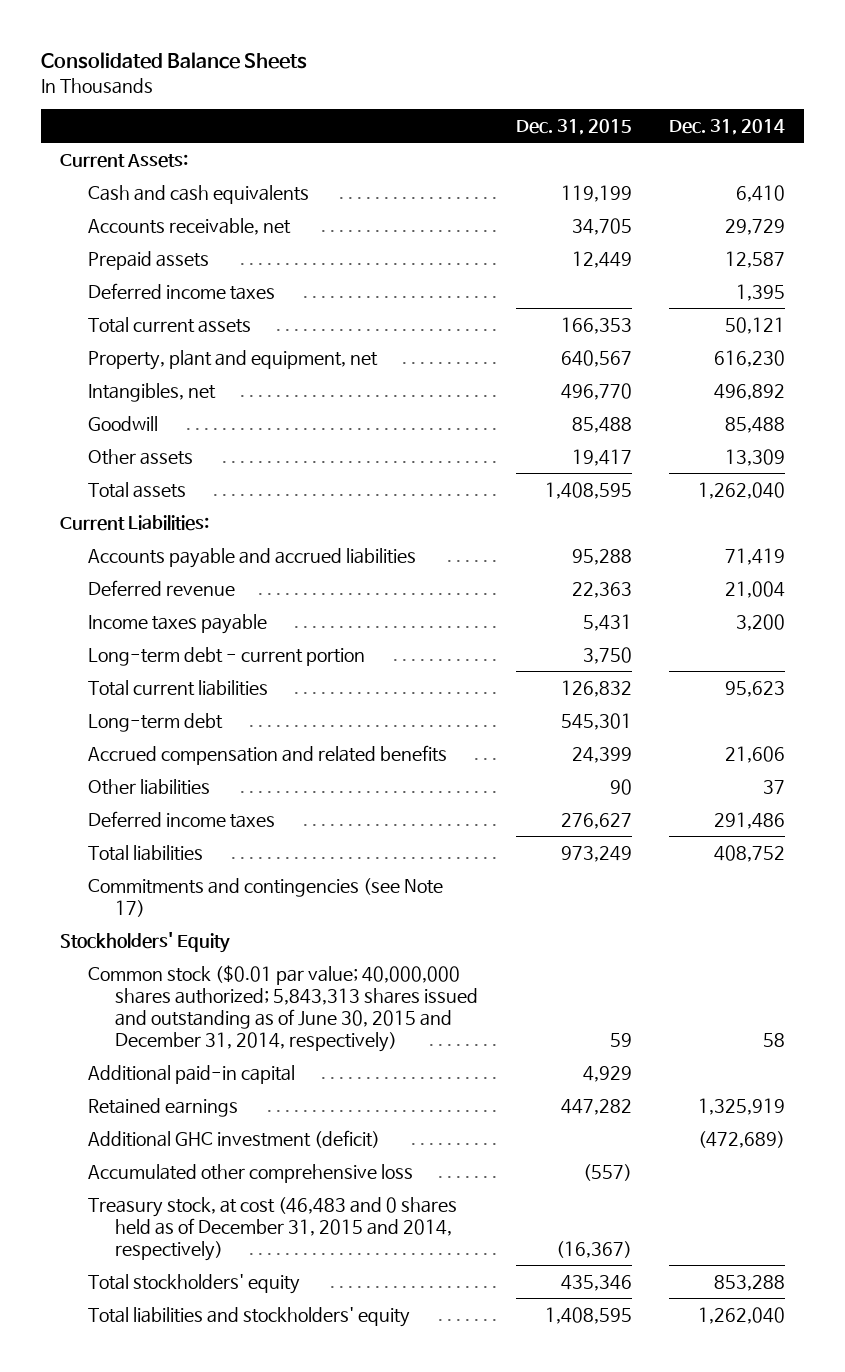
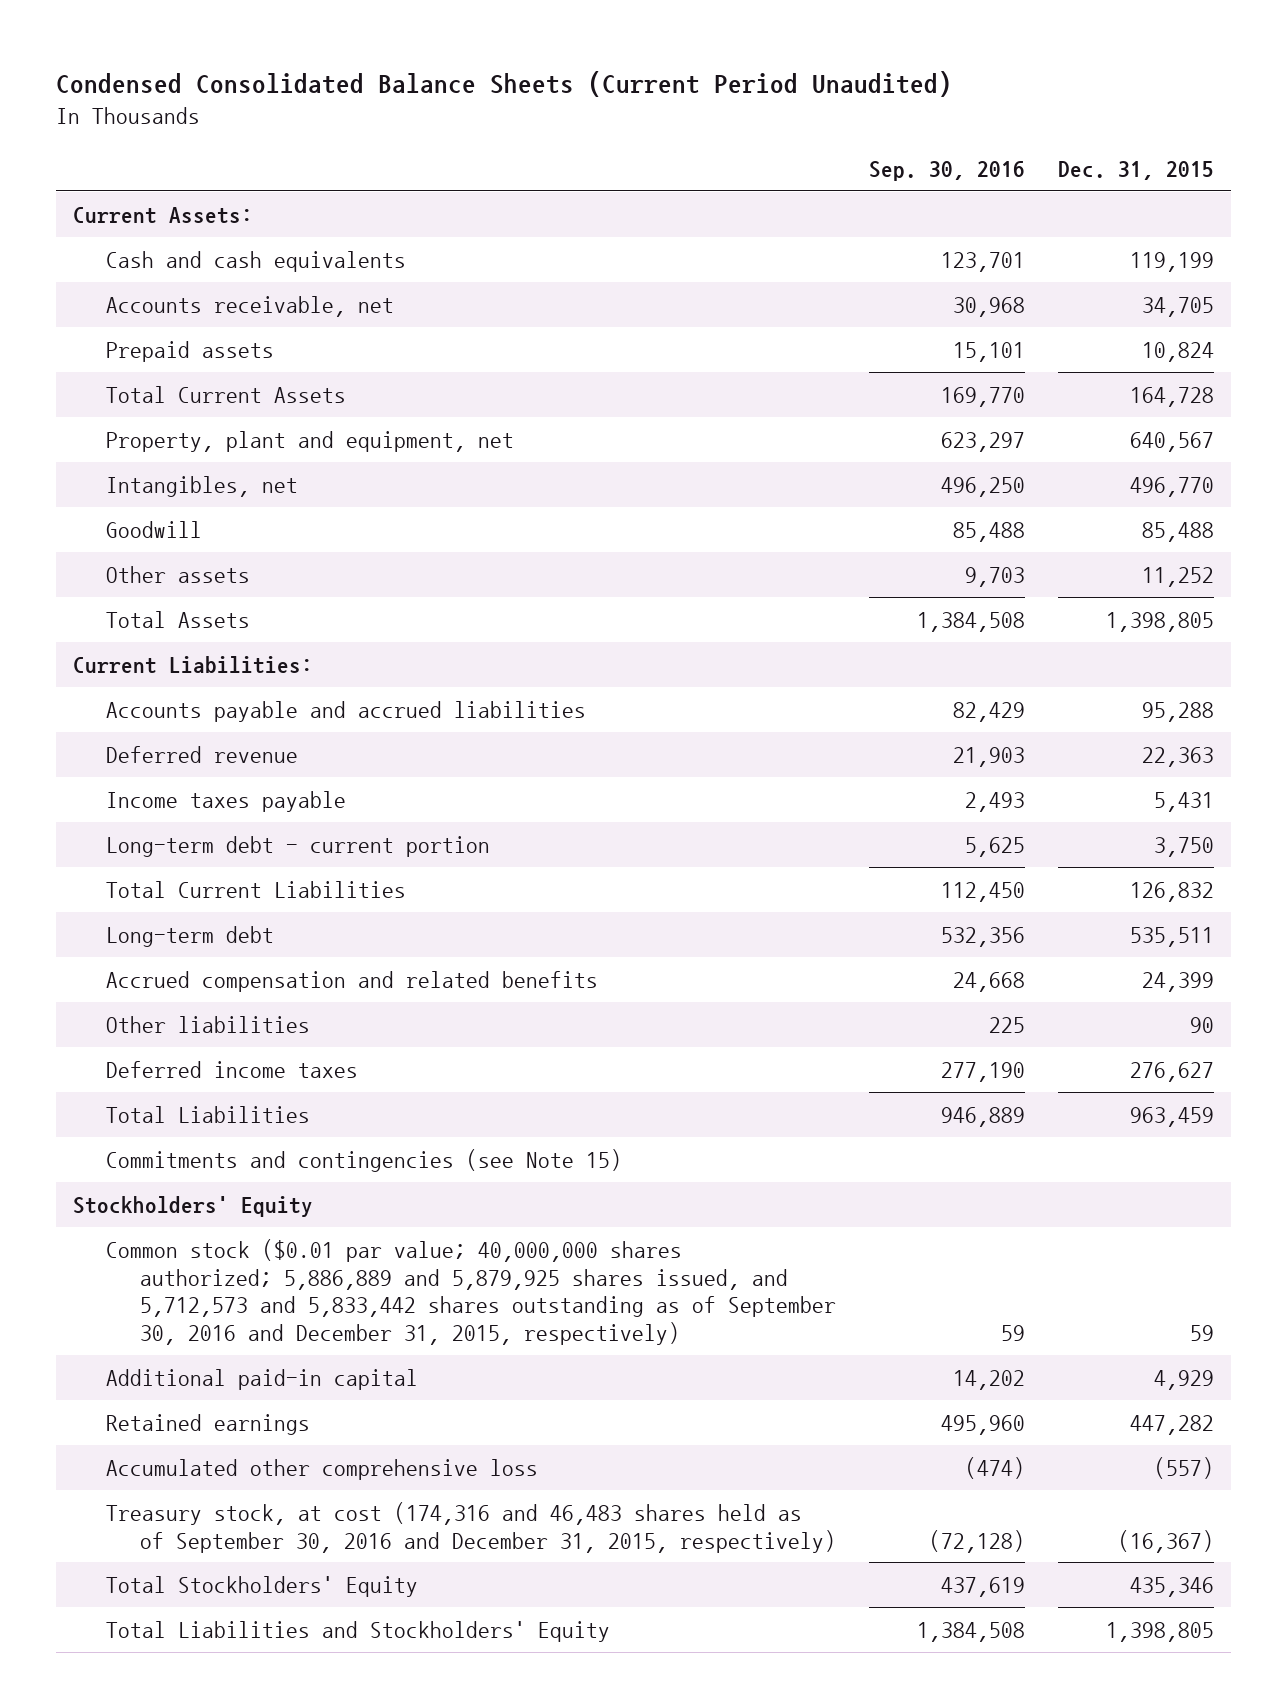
[41,52,308,70] Consolidated Balance Sheets -> [56,71,953,98] Condensed Consolidated Balance Sheets (Current Period Unaudited)
[669,119,786,136] Dec. 31, 2014 -> none
none -> [868,160,1025,181] Sep. 30, 2016
[87,282,275,300] Deferred income taxes -> none
[571,250,632,268] 12,449 -> [1142,341,1215,362] 10,824
[87,316,251,333] Total current assets -> [106,385,347,403] Total Current Assets
[560,316,632,334] 166,353 -> [1130,386,1215,407] 164,728
[571,448,632,466] 19,417 -> [1142,566,1215,587] 11,252
[87,481,186,498] Total assets -> [106,610,251,628] Total Assets
[544,481,632,499] 1,408,595 -> [1106,611,1215,632] 1,398,805
[87,679,268,696] Total current liabilities -> [106,880,407,898] Total Current Liabilities
[560,712,632,730] 545,301 -> [1130,926,1215,947] 535,511
[87,844,203,861] Total liabilities -> [106,1105,311,1123] Total Liabilities
[560,845,632,862] 973,249 -> [1130,1106,1215,1127] 963,459
[87,877,443,917] Commitments and contingencies (see Note 17) -> [106,1148,623,1172] Commitments and contingencies (see Note 15)
[87,964,479,1052] Common stock ($0.01 par value; 40,000,000 shares authorized; 5,843,313 shares issued and outstanding as of June 30, 2015 and December 31, 2014, respectively) -> [106,1238,836,1346] Common stock ($0.01 par value; 40,000,000 shares authorized; 5,886,889 and 5,879,925 shares issued, and 5,712,573 and 5,833,442 shares outstanding as of September 30, 2016 and December 31, 2015, respectively)
[87,1129,380,1148] Additional GHC investment (deficit) -> none
[87,1196,457,1261] Treasury stock, at cost (46,483 and 0 shares held as of December 31, 2015 and 2014, respectively) -> [106,1501,836,1553] Treasury stock, at cost (174,316 and 46,483 shares held as of September 30, 2016 and December 31, 2015, respectively)
[87,1273,300,1294] Total stockholders' equity -> [106,1575,419,1597] Total Stockholders' Equity
[87,1306,410,1327] Total liabilities and stockholders' equity -> [106,1620,611,1642] Total Liabilities and Stockholders' Equity
[544,1306,632,1324] 1,408,595 -> [1106,1621,1215,1642] 1,398,805

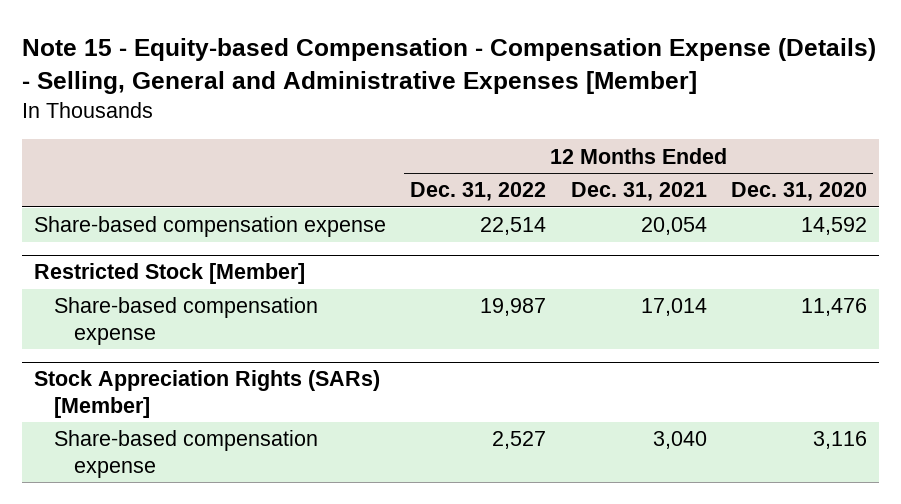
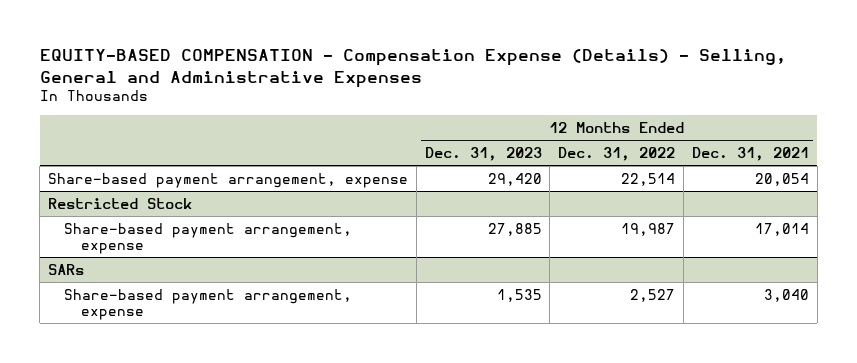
[22,37,877,94] Note 15 - Equity-based Compensation - Compensation Expense (Details) - Selling, General and Administrative Expenses [Member] -> [39,49,786,88] EQUITY-BASED COMPENSATION - Compensation Expense (Details) - Selling, General and Administrative Expenses
[730,182,867,202] Dec. 31, 2020 -> none
none -> [424,146,542,161] Dec. 31, 2023
[34,216,387,238] Share-based compensation expense -> [48,172,409,188] Share-based payment arrangement, expense
[34,263,306,285] Restricted Stock [Member] -> [48,197,193,209] Restricted Stock
[54,297,319,345] Share-based compensation expense -> [64,222,353,254] Share-based payment arrangement, expense
[34,370,381,418] Stock Appreciation Rights (SARs) [Member] -> [48,263,85,275] SARs
[54,430,319,478] Share-based compensation expense -> [64,288,353,320] Share-based payment arrangement, expense

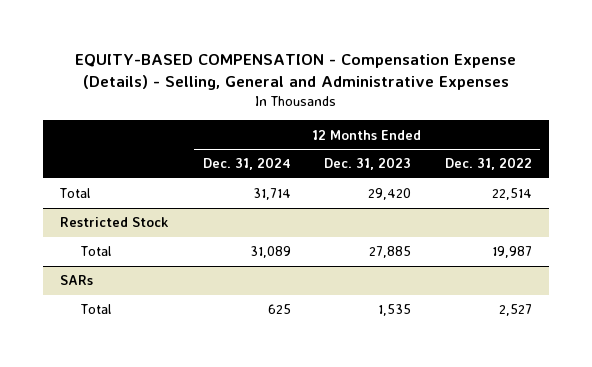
[691,146,809,161] Dec. 31, 2021 -> none
none -> [202,157,291,171] Dec. 31, 2024
[48,172,409,188] Share-based payment arrangement, expense -> [59,188,92,199] Total
[64,222,353,254] Share-based payment arrangement, expense -> [79,246,112,257] Total
[64,288,353,320] Share-based payment arrangement, expense -> [79,304,112,315] Total

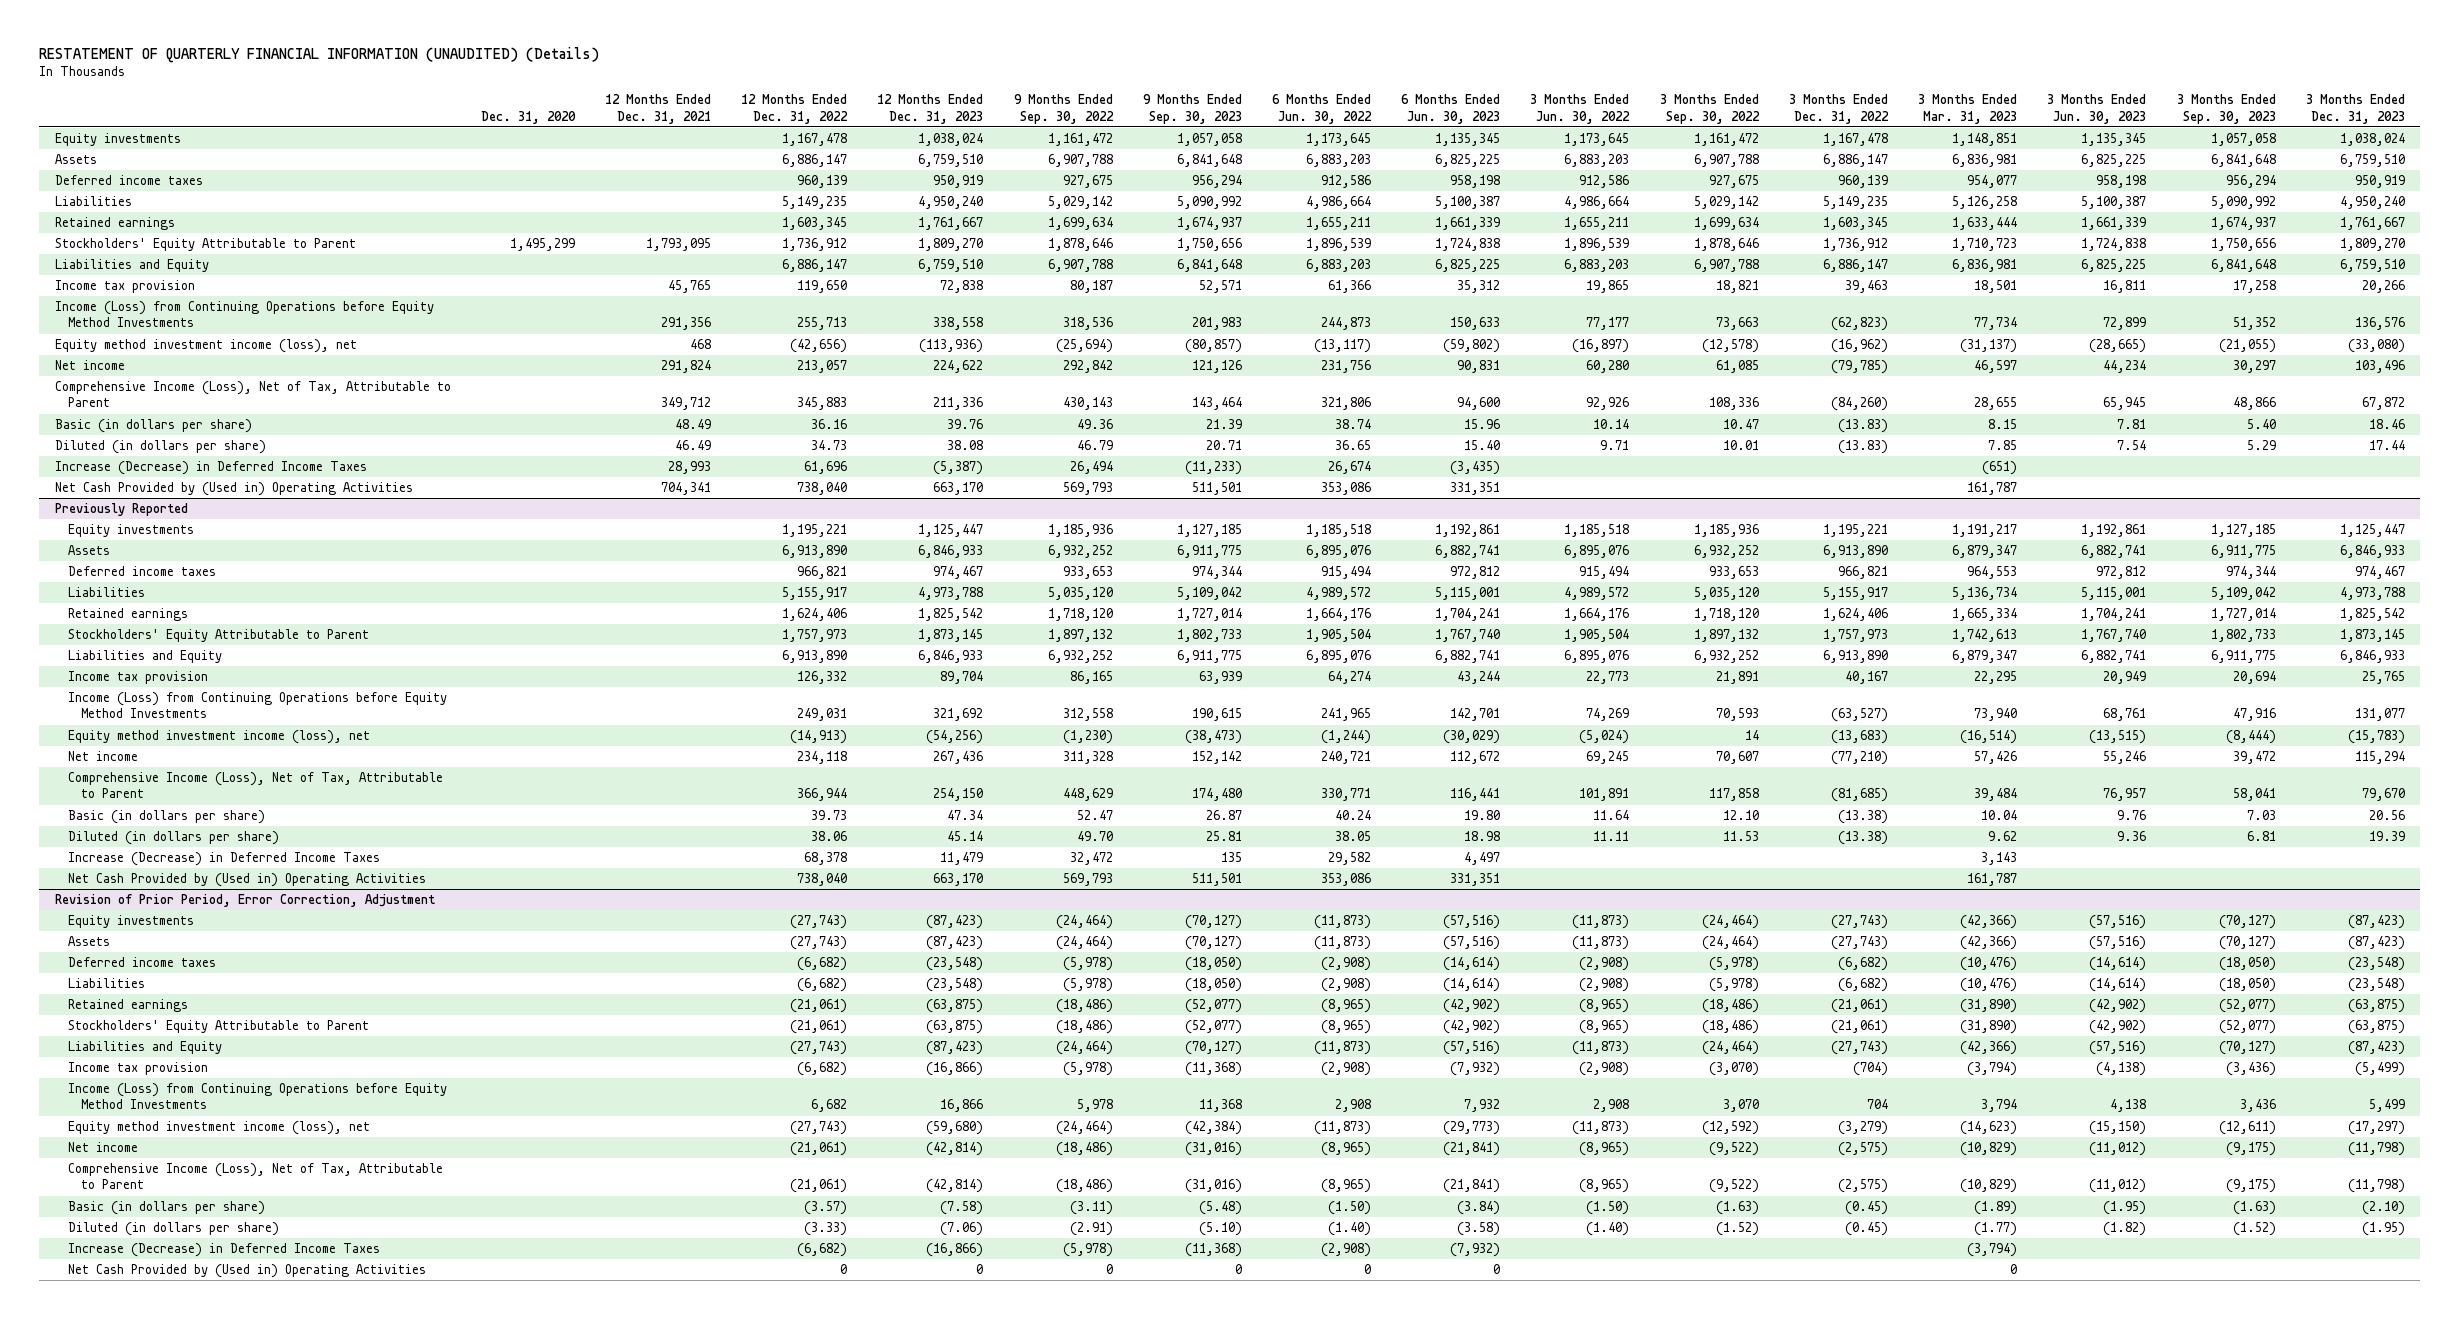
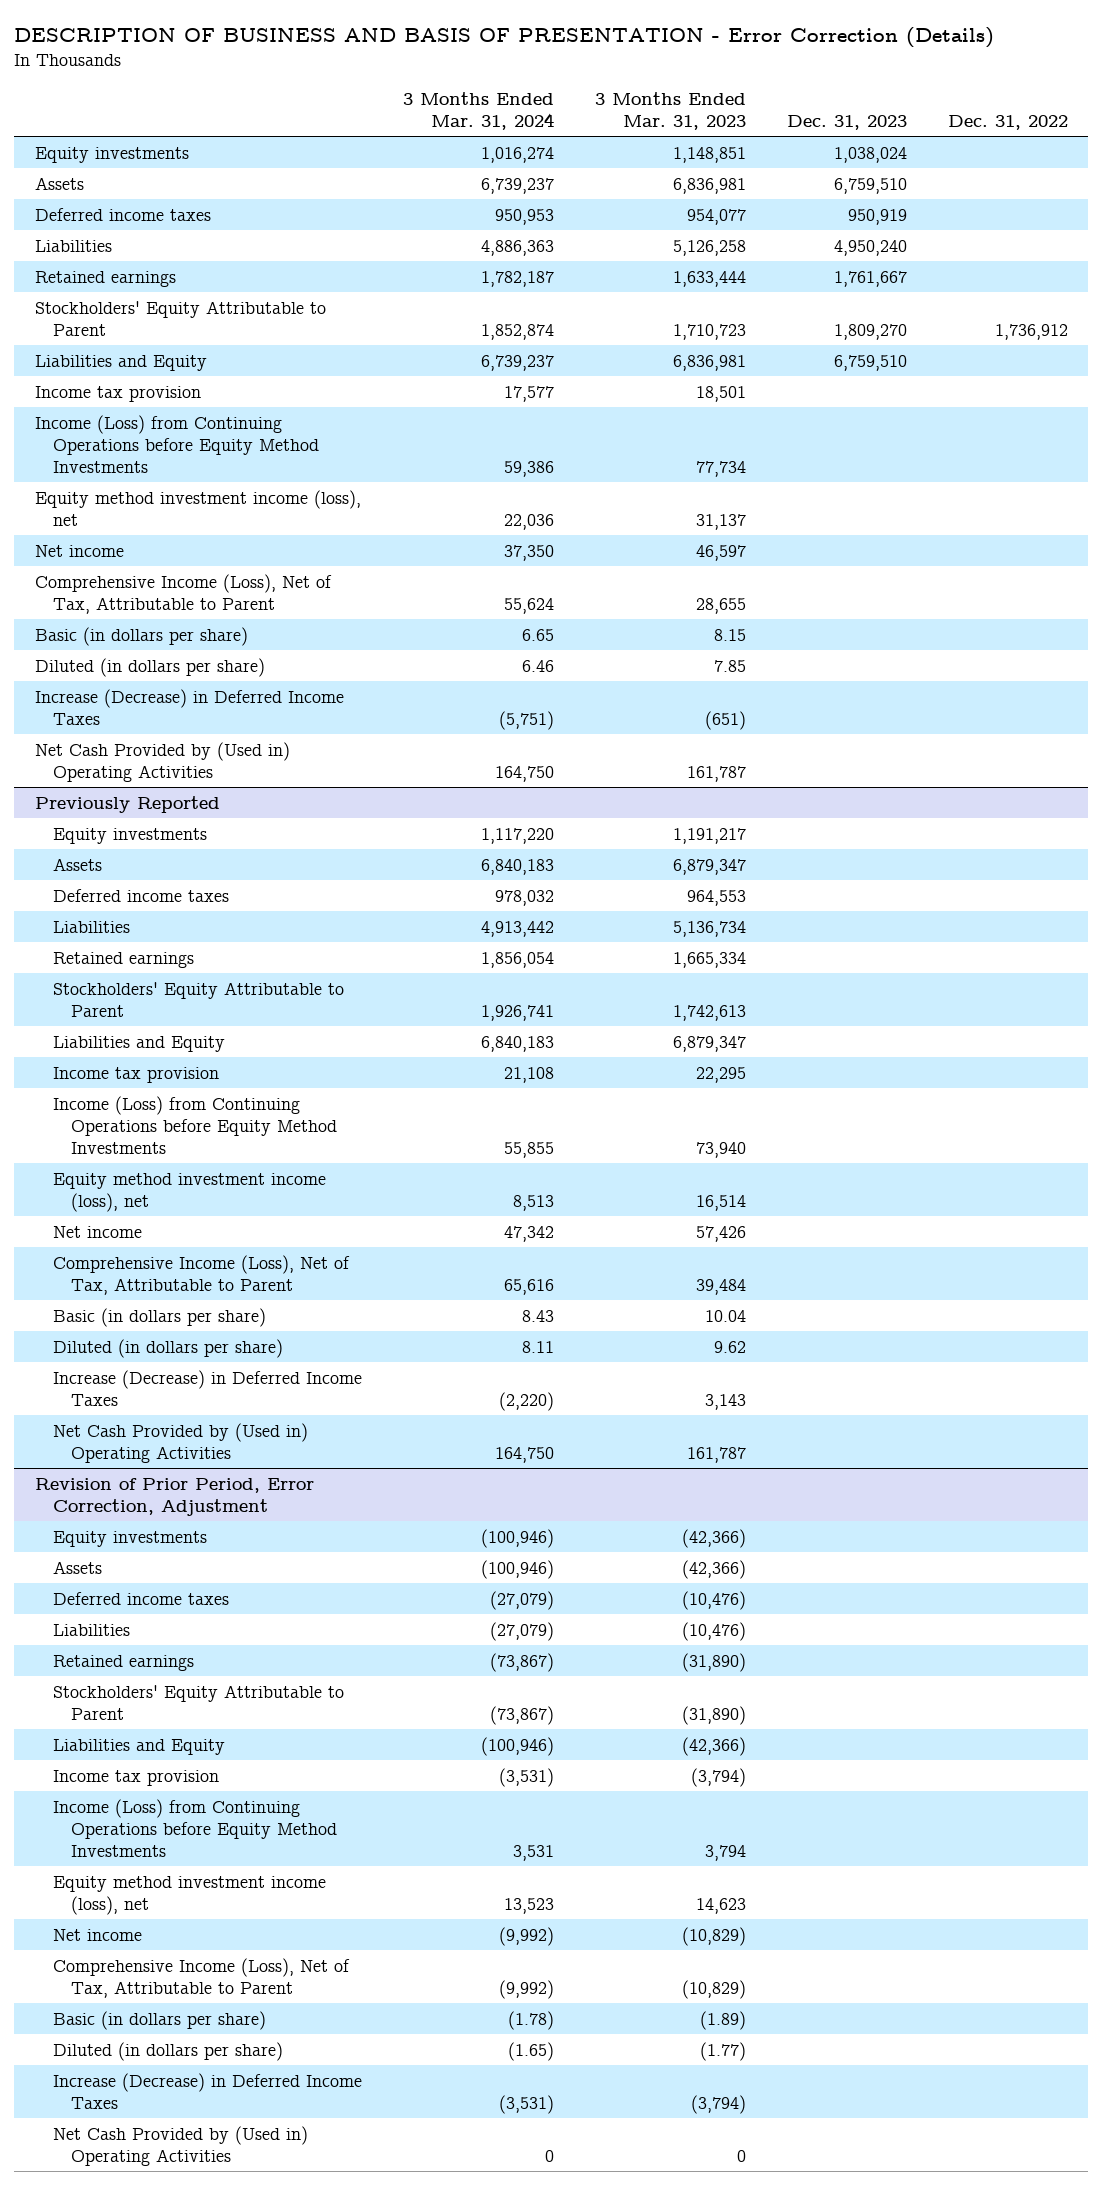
[39,47,600,64] RESTATEMENT OF QUARTERLY FINANCIAL INFORMATION (UNAUDITED) (Details) -> [14,26,995,48] DESCRIPTION OF BUSINESS AND BASIS OF PRESENTATION - Error Correction (Details)
[480,110,576,124] Dec. 31, 2020 -> none
[604,94,711,124] 12 Months Ended Dec. 31, 2021 -> none
[741,94,849,124] 12 Months Ended Dec. 31, 2022 -> none
[877,94,984,124] 12 Months Ended Dec. 31, 2023 -> none
[1013,94,1114,124] 9 Months Ended Sep. 30, 2022 -> none
[1142,94,1242,124] 9 Months Ended Sep. 30, 2023 -> none
[1272,94,1373,124] 6 Months Ended Jun. 30, 2022 -> none
[1401,94,1501,124] 6 Months Ended Jun. 30, 2023 -> none
[1530,94,1631,124] 3 Months Ended Jun. 30, 2022 -> none
[1659,94,1760,124] 3 Months Ended Sep. 30, 2022 -> none
[1788,94,1889,124] 3 Months Ended Dec. 31, 2022 -> none
[2047,94,2147,124] 3 Months Ended Jun. 30, 2023 -> none
[2176,94,2276,124] 3 Months Ended Sep. 30, 2023 -> none
[2305,94,2405,124] 3 Months Ended Dec. 31, 2023 -> none
none -> [402,91,554,130] 3 Months Ended Mar. 31, 2024
none -> [786,114,907,130] Dec. 31, 2023
none -> [947,114,1068,130] Dec. 31, 2022
[1960,338,2018,353] (31,137) -> [695,513,746,530] 31,137
[1960,729,2018,744] (16,514) -> [695,1194,746,1211] 16,514
[1960,1120,2018,1135] (14,623) -> [695,1897,746,1914] 14,623

